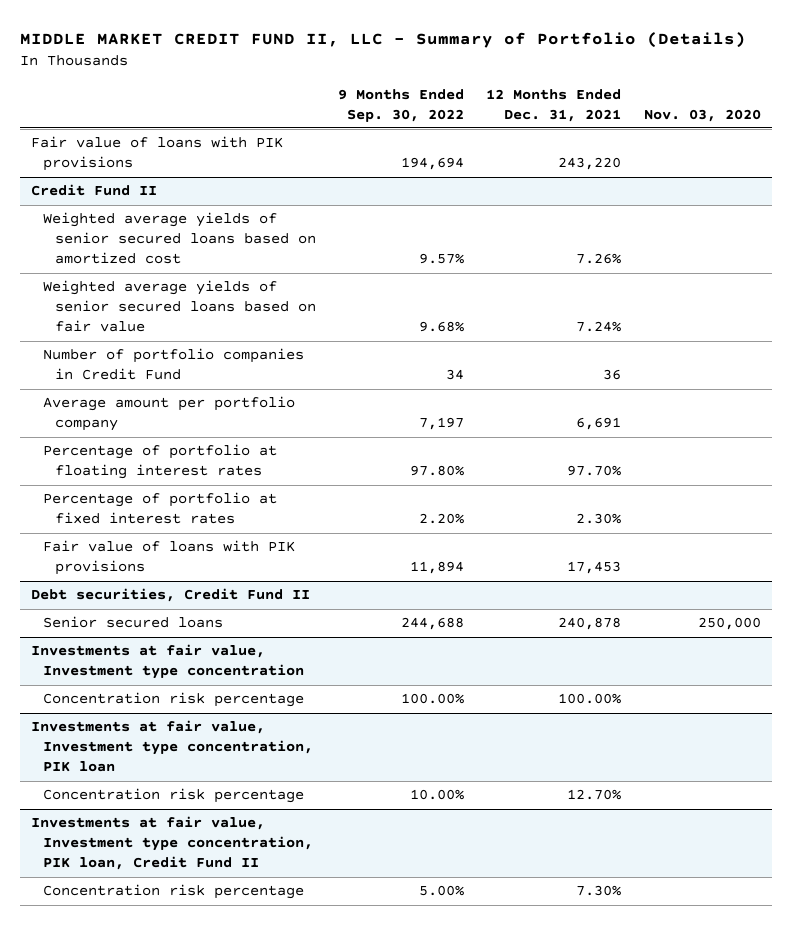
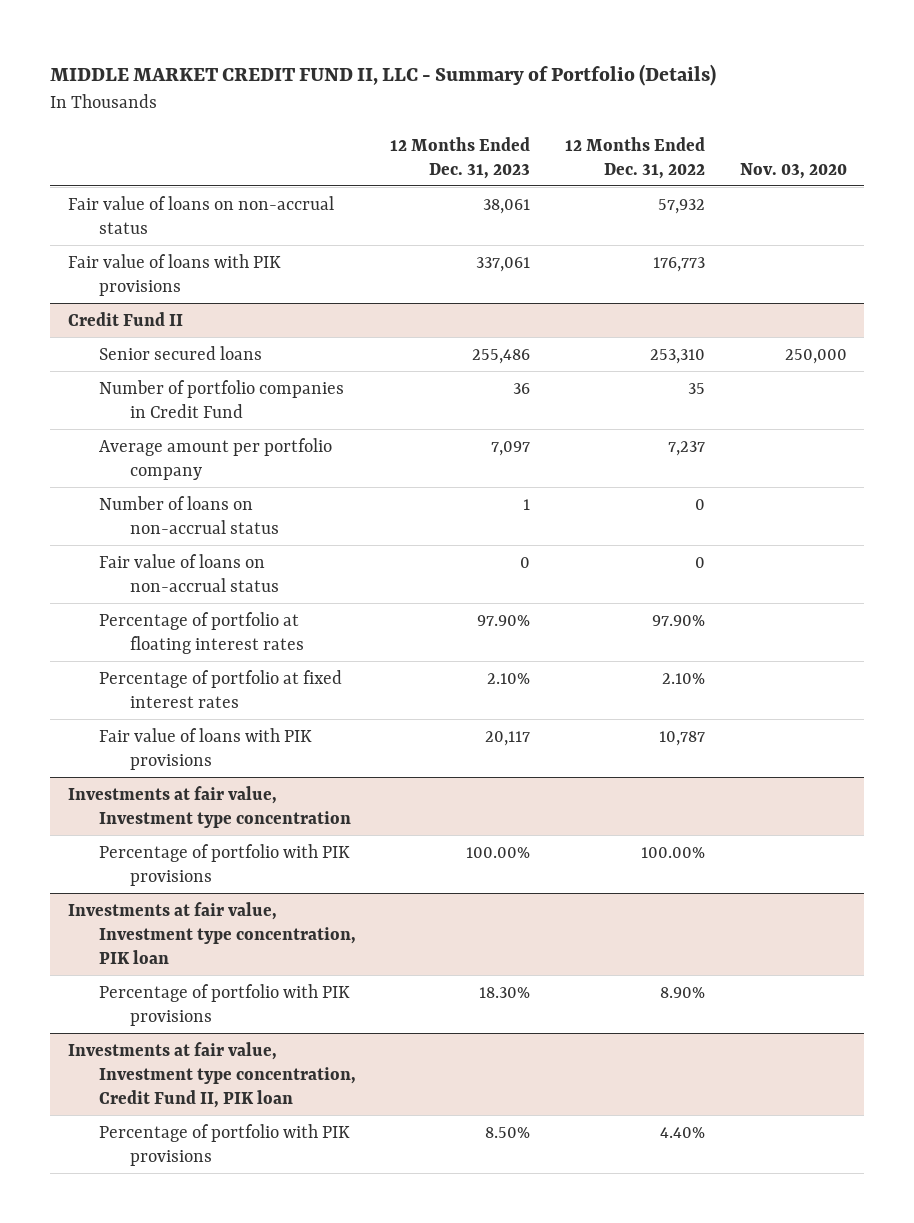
[338,88,465,122] 9 Months Ended Sep. 30, 2022 -> none
[486,88,622,122] 12 Months Ended Dec. 31, 2021 -> none
none -> [390,136,531,179] 12 Months Ended Dec. 31, 2023
none -> [565,136,706,179] 12 Months Ended Dec. 31, 2022
none -> [67,195,334,234] Fair value of loans on non-accrual status
[42,212,316,265] Weighted average yields of senior secured loans based on amortized cost -> none
[42,280,316,333] Weighted average yields of senior secured loans based on fair value -> none
none -> [98,345,262,360] Senior secured loans
none -> [98,495,280,534] Number of loans on non-accrual status
none -> [98,553,280,592] Fair value of loans on non-accrual status
[31,588,311,603] Debt securities, Credit Fund II -> none
[42,616,223,629] Senior secured loans -> none
[42,692,304,708] Concentration risk percentage -> [98,843,350,886] Percentage of portfolio with PIK provisions
[42,788,304,804] Concentration risk percentage -> [98,983,350,1026] Percentage of portfolio with PIK provisions
[31,816,313,871] Investments at fair value, Investment type concentration, PIK loan, Credit Fund II -> [67,1041,356,1108] Investments at fair value, Investment type concentration, Credit Fund II, PIK loan
[42,884,304,900] Concentration risk percentage -> [98,1123,350,1166] Percentage of portfolio with PIK provisions

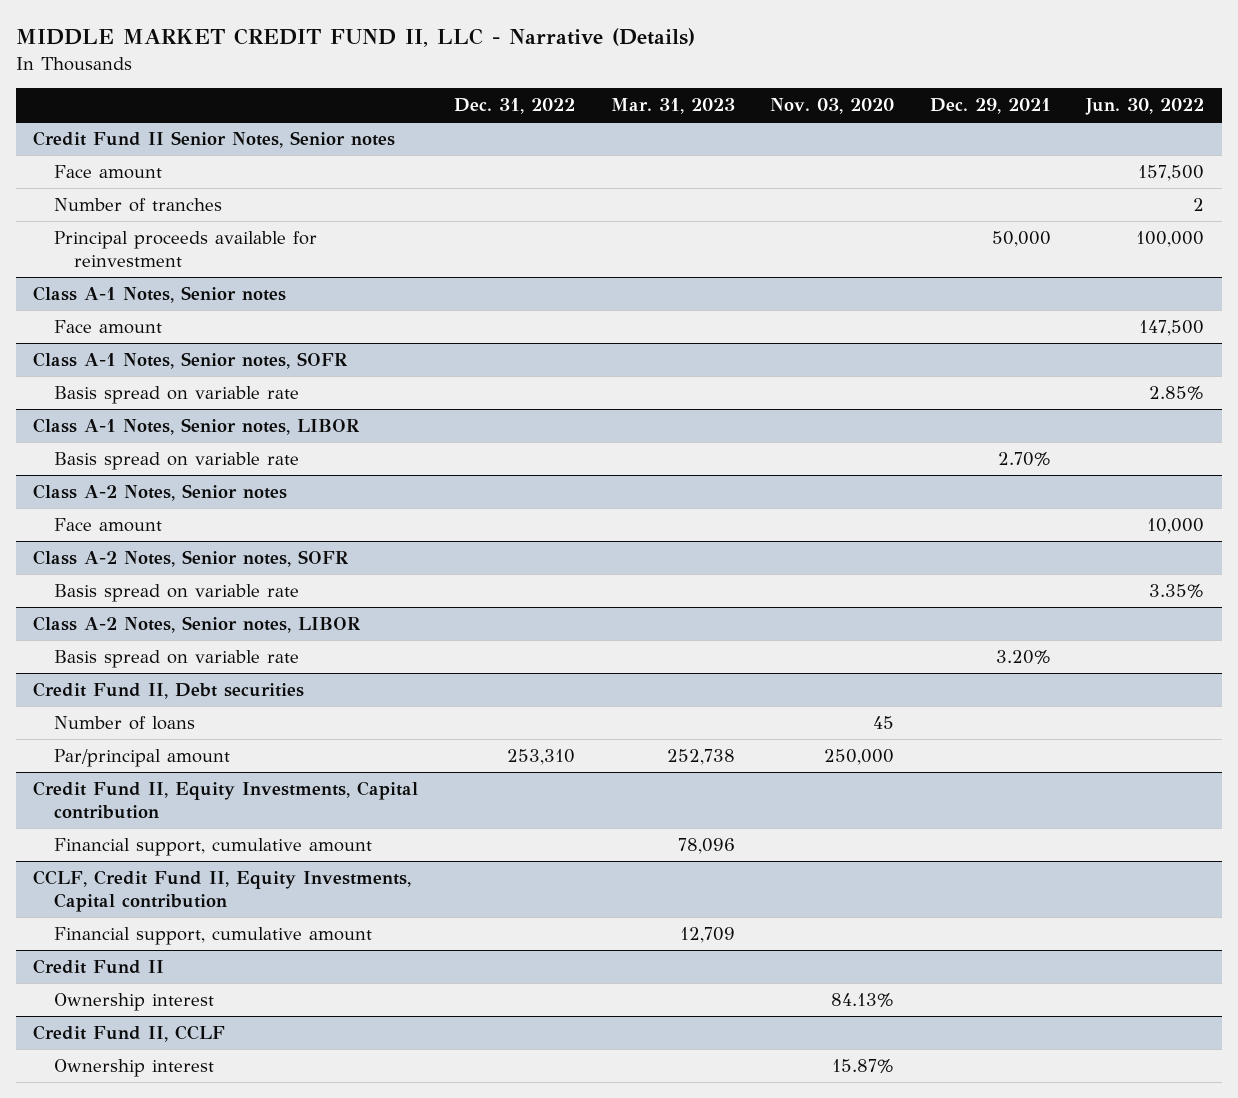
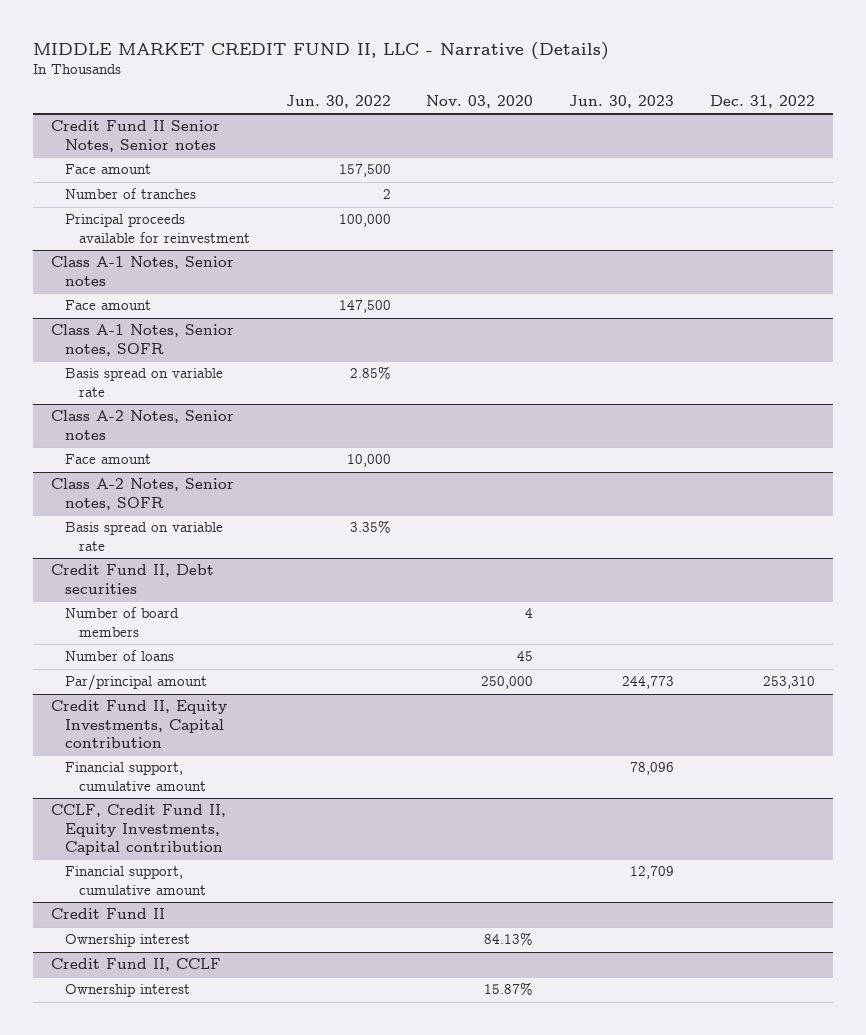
[610,98,735,115] Mar. 31, 2023 -> none
[929,98,1051,115] Dec. 29, 2021 -> none
none -> [569,94,675,108] Jun. 30, 2023
[33,417,361,435] Class A-1 Notes, Senior notes, LIBOR -> none
[53,451,299,470] Basis spread on variable rate -> none
[33,615,362,633] Class A-2 Notes, Senior notes, LIBOR -> none
[53,649,299,668] Basis spread on variable rate -> none
none -> [64,607,179,637] Number of board members

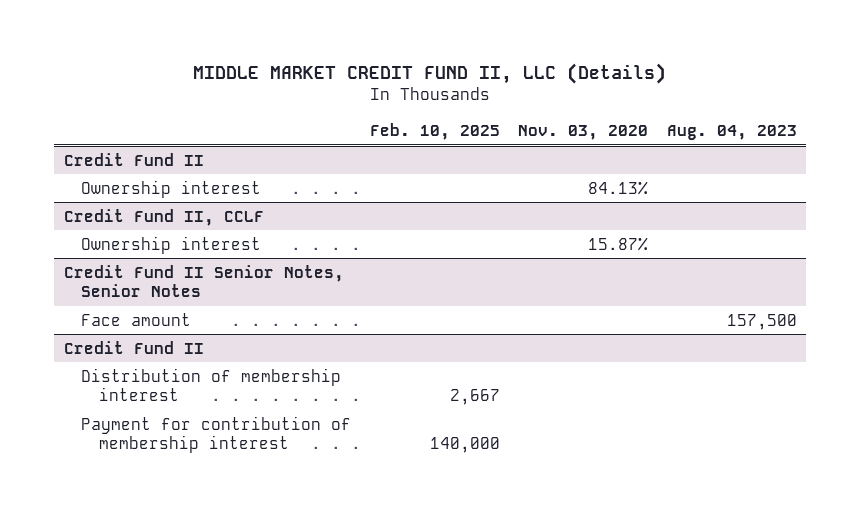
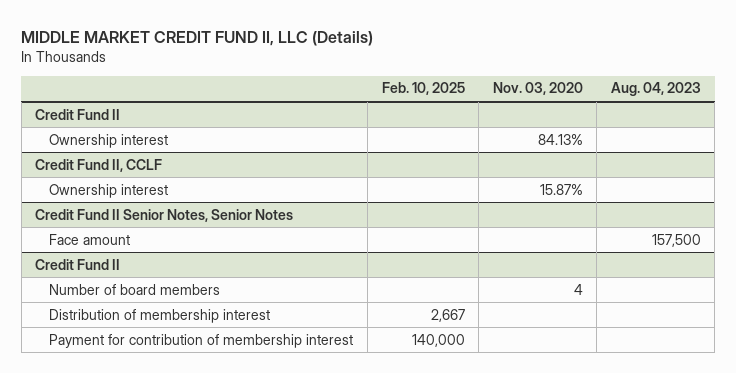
none -> [49,283,221,295] Number of board members

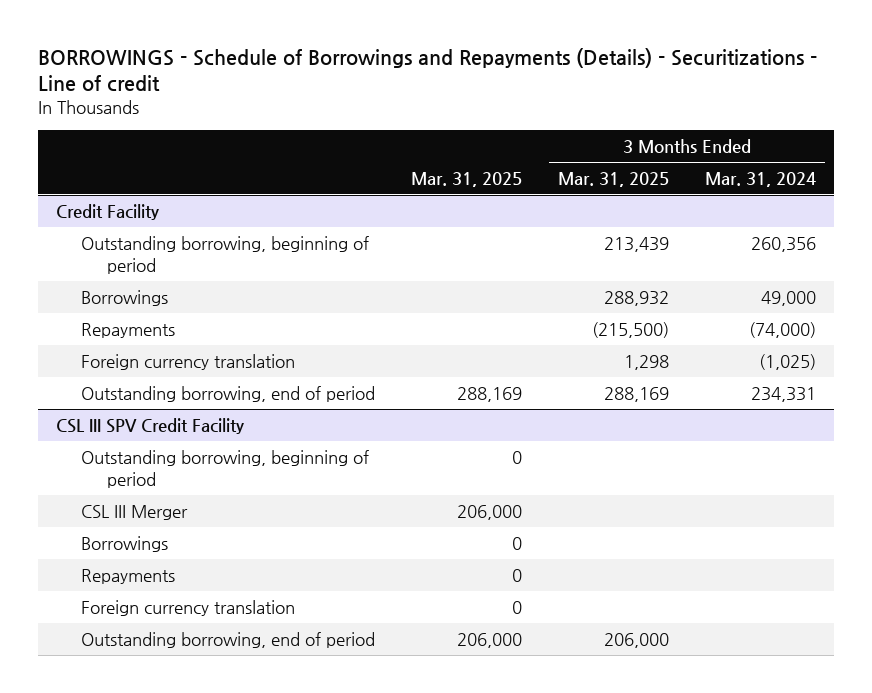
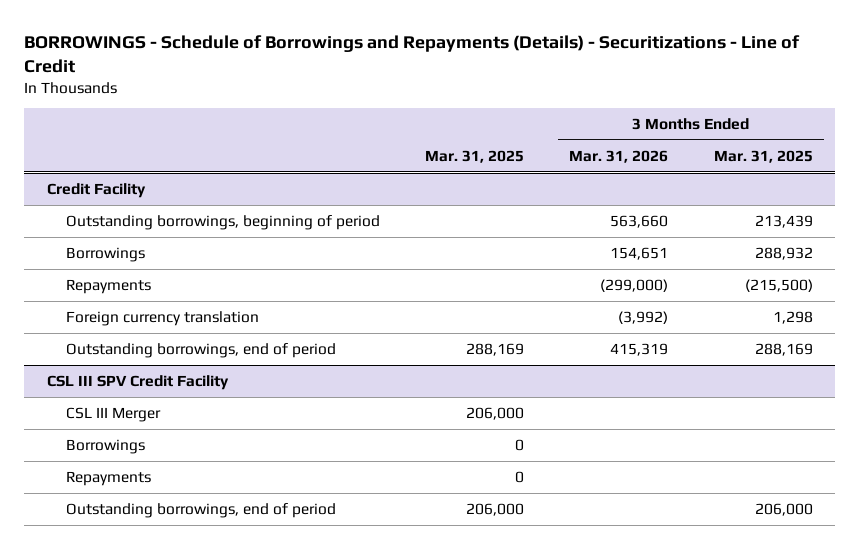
[37,48,817,93] BORROWINGS - Schedule of Borrowings and Repayments (Details) - Securitizations - Line of credit -> [23,34,800,74] BORROWINGS - Schedule of Borrowings and Repayments (Details) - Securitizations - Line of Credit
[705,171,817,187] Mar. 31, 2024 -> none
none -> [569,149,669,163] Mar. 31, 2026
[81,235,370,274] Outstanding borrowing, beginning of period -> [65,214,380,230] Outstanding borrowings, beginning of period
[81,385,376,402] Outstanding borrowing, end of period -> [65,342,336,358] Outstanding borrowings, end of period
[81,449,370,488] Outstanding borrowing, beginning of period -> none
[81,599,296,616] Foreign currency translation -> none
[81,631,376,648] Outstanding borrowing, end of period -> [65,502,336,518] Outstanding borrowings, end of period

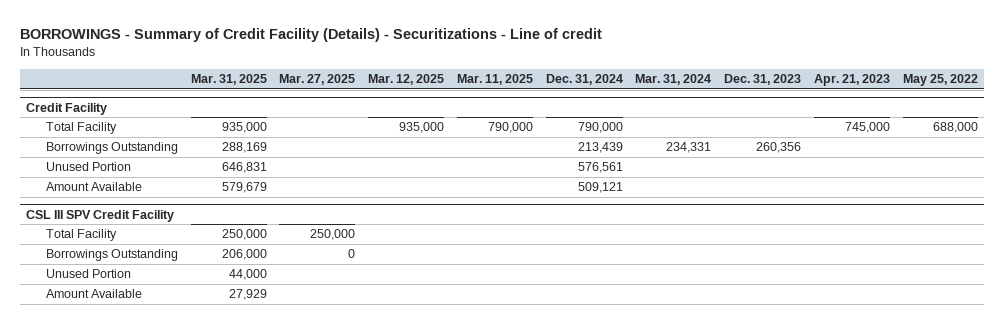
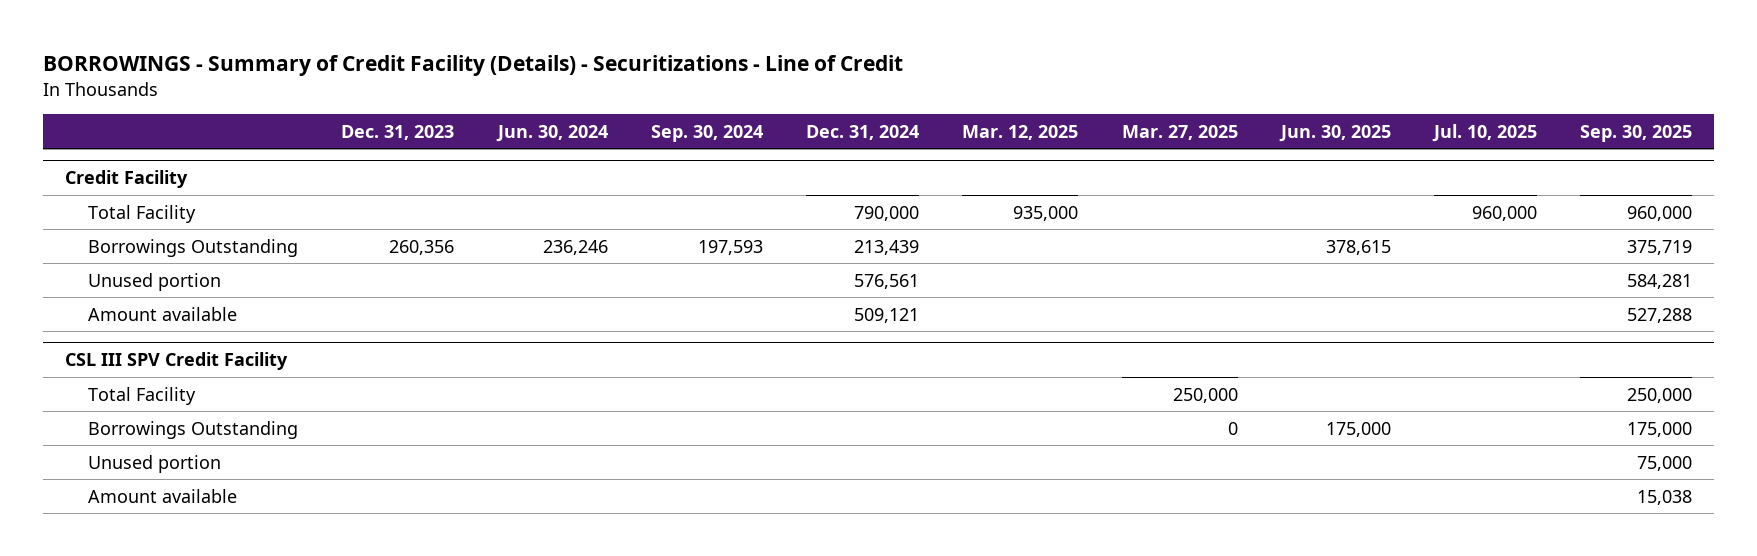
[19,28,602,43] BORROWINGS - Summary of Credit Facility (Details) - Securitizations - Line of credit -> [42,55,903,77] BORROWINGS - Summary of Credit Facility (Details) - Securitizations - Line of Credit
[190,74,267,86] Mar. 31, 2025 -> none
[456,74,533,86] Mar. 11, 2025 -> none
[635,74,712,86] Mar. 31, 2024 -> none
[814,74,891,87] Apr. 21, 2023 -> none
[902,74,978,87] May 25, 2022 -> none
none -> [495,124,608,142] Jun. 30, 2024
none -> [650,124,763,142] Sep. 30, 2024
none -> [1278,124,1391,142] Jun. 30, 2025
none -> [1432,123,1538,142] Jul. 10, 2025
none -> [1580,124,1693,142] Sep. 30, 2025
[45,162,131,172] Unused Portion -> [88,272,222,291] Unused portion
[45,182,142,192] Amount Available -> [88,306,238,321] Amount available
[45,269,131,279] Unused Portion -> [88,454,222,473] Unused portion
[45,289,142,299] Amount Available -> [88,488,238,503] Amount available

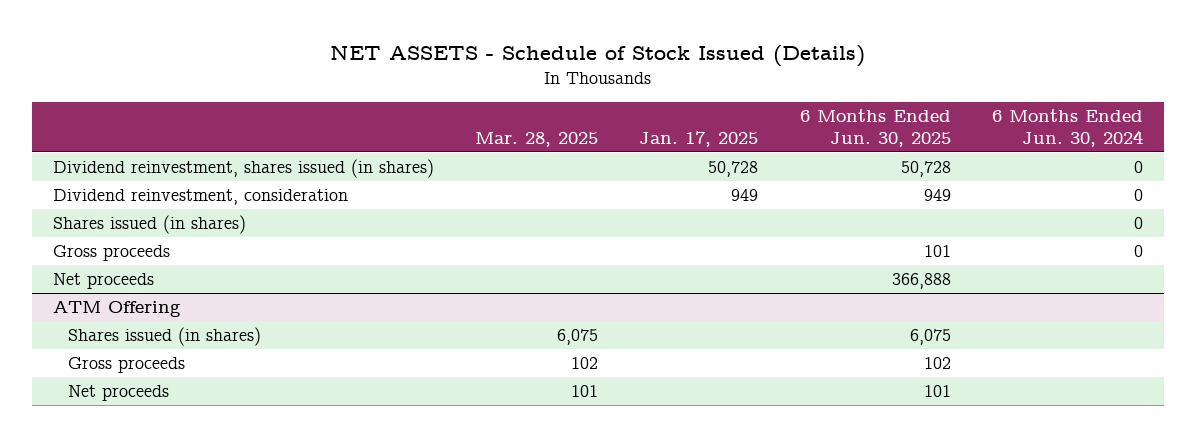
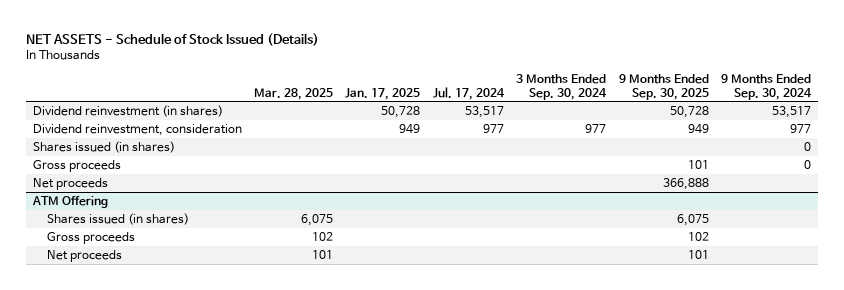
[799,109,951,147] 6 Months Ended Jun. 30, 2025 -> none
[992,109,1144,147] 6 Months Ended Jun. 30, 2024 -> none
none -> [432,86,505,100] Jul. 17, 2024
none -> [516,74,608,100] 3 Months Ended Sep. 30, 2024
none -> [618,74,709,100] 9 Months Ended Sep. 30, 2025
none -> [721,74,813,100] 9 Months Ended Sep. 30, 2024
[52,159,434,179] Dividend reinvestment, shares issued (in shares) -> [32,104,223,117] Dividend reinvestment (in shares)

